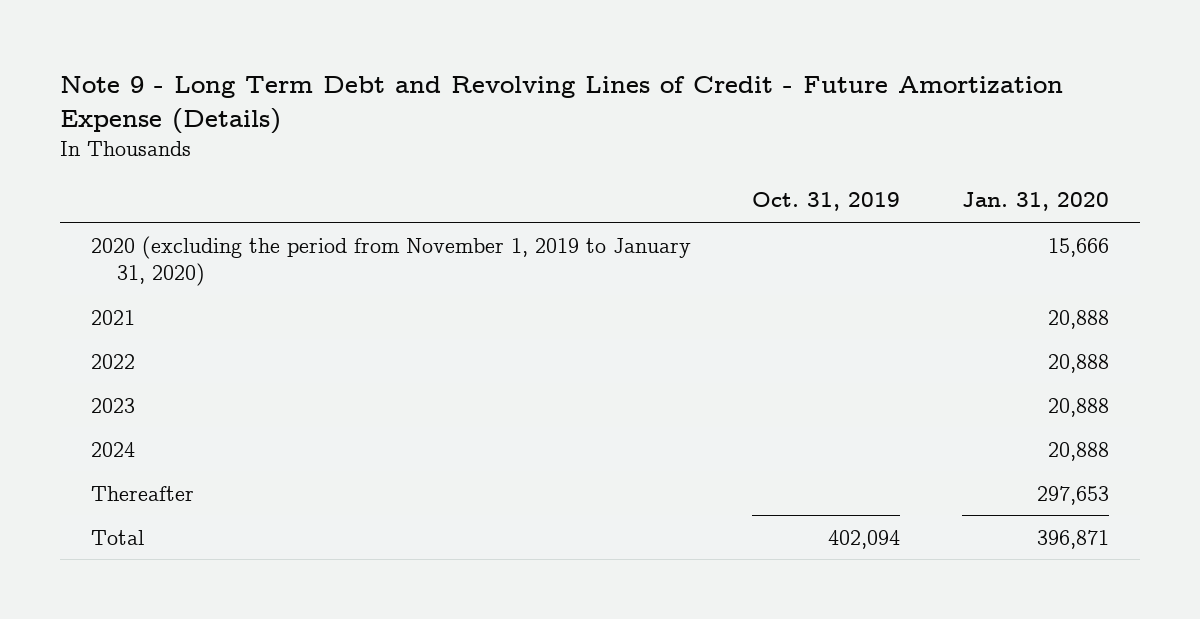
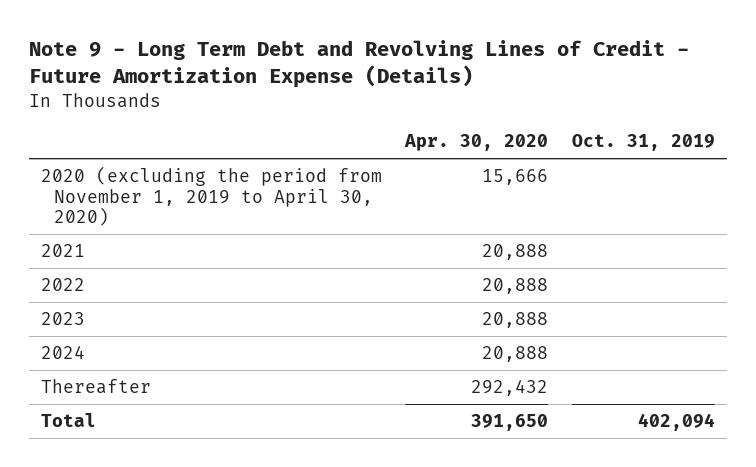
[962,192,1110,212] Jan. 31, 2020 -> none
none -> [404,134,549,152] Apr. 30, 2020
[90,235,691,286] 2020 (excluding the period from November 1, 2019 to January 31, 2020) -> [40,166,382,227] 2020 (excluding the period from November 1, 2019 to April 30, 2020)

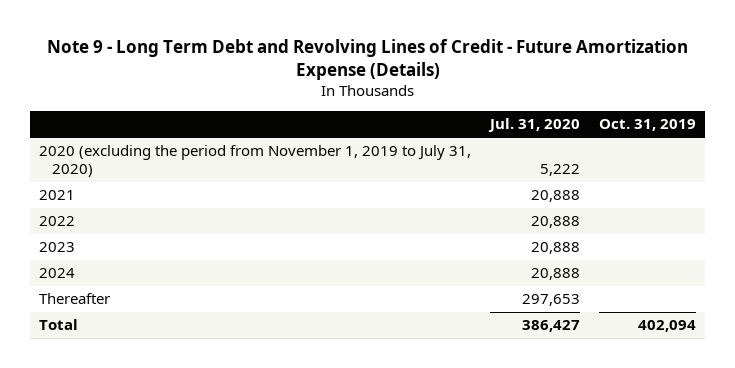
[404,134,549,152] Apr. 30, 2020 -> none
none -> [488,118,581,133] Jul. 31, 2020
[40,166,382,227] 2020 (excluding the period from November 1, 2019 to April 30, 2020) -> [39,145,472,177] 2020 (excluding the period from November 1, 2019 to July 31, 2020)

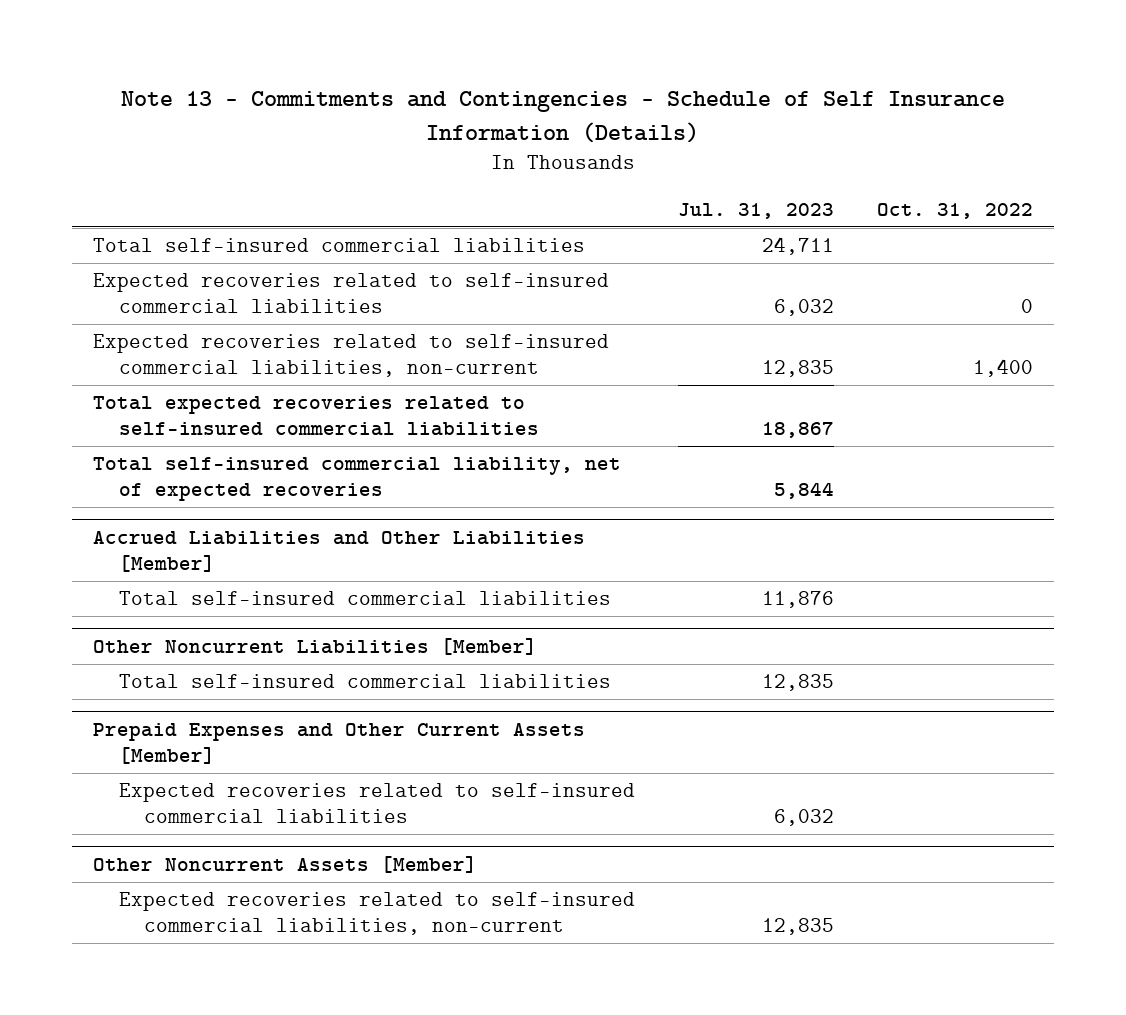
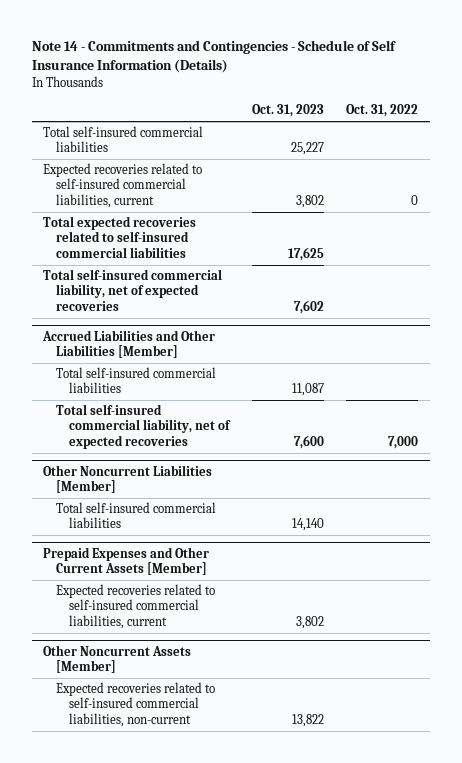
[120,90,1005,143] Note 13 - Commitments and Contingencies - Schedule of Self Insurance Information (Details) -> [31,40,396,74] Note 14 - Commitments and Contingencies - Schedule of Self Insurance Information (Details)
[677,202,834,219] Jul. 31, 2023 -> none
none -> [251,104,324,118] Oct. 31, 2023
[93,334,610,378] Expected recoveries related to self-insured commercial liabilities, non-current -> none
[93,273,610,314] Expected recoveries related to self-insured commercial liabilities -> [43,163,203,208] Expected recoveries related to self-insured commercial liabilities, current
none -> [56,404,232,449] Total self-insured commercial liability, net of expected recoveries
[118,783,635,824] Expected recoveries related to self-insured commercial liabilities -> [56,584,216,629] Expected recoveries related to self-insured commercial liabilities, current

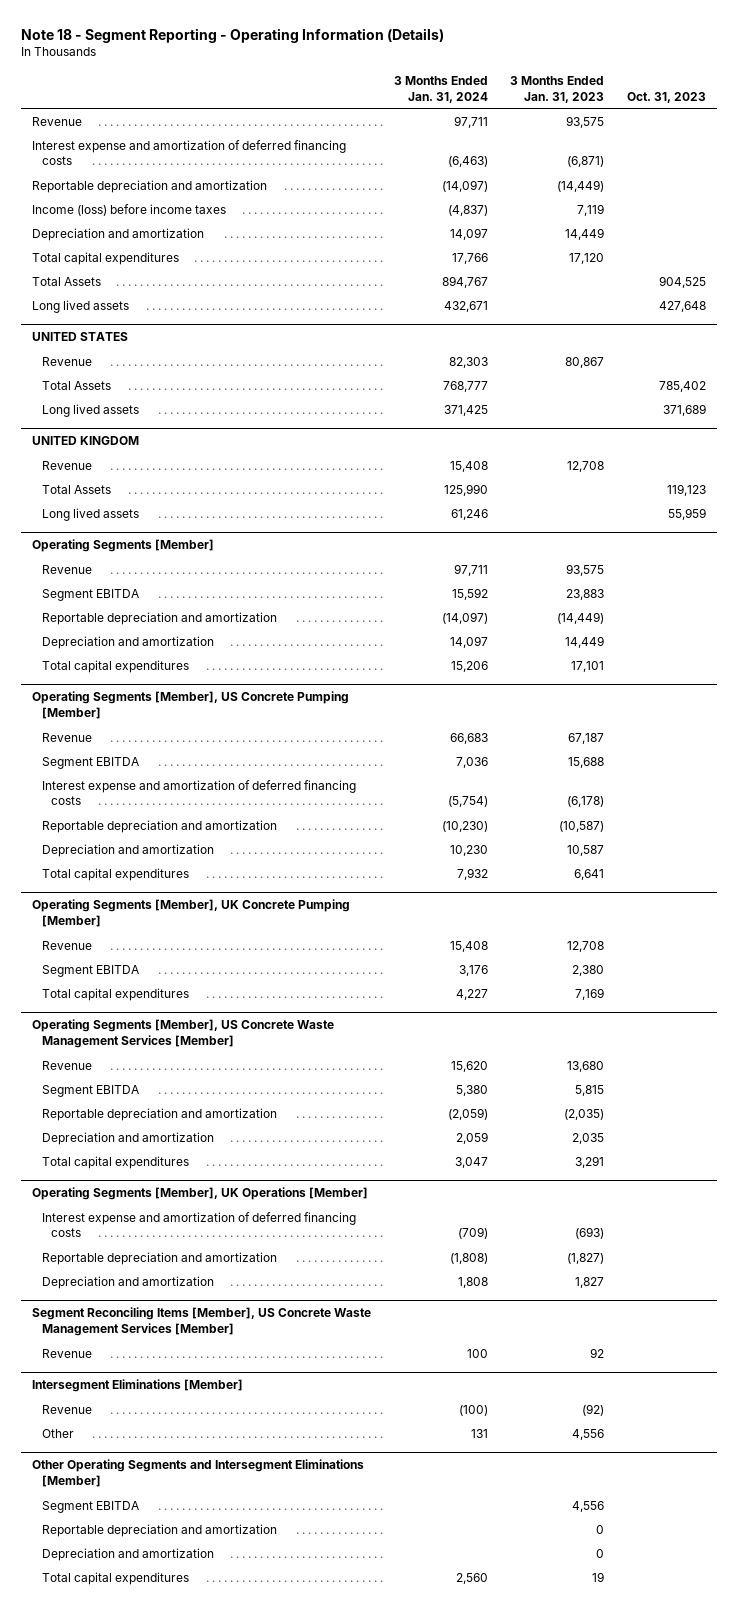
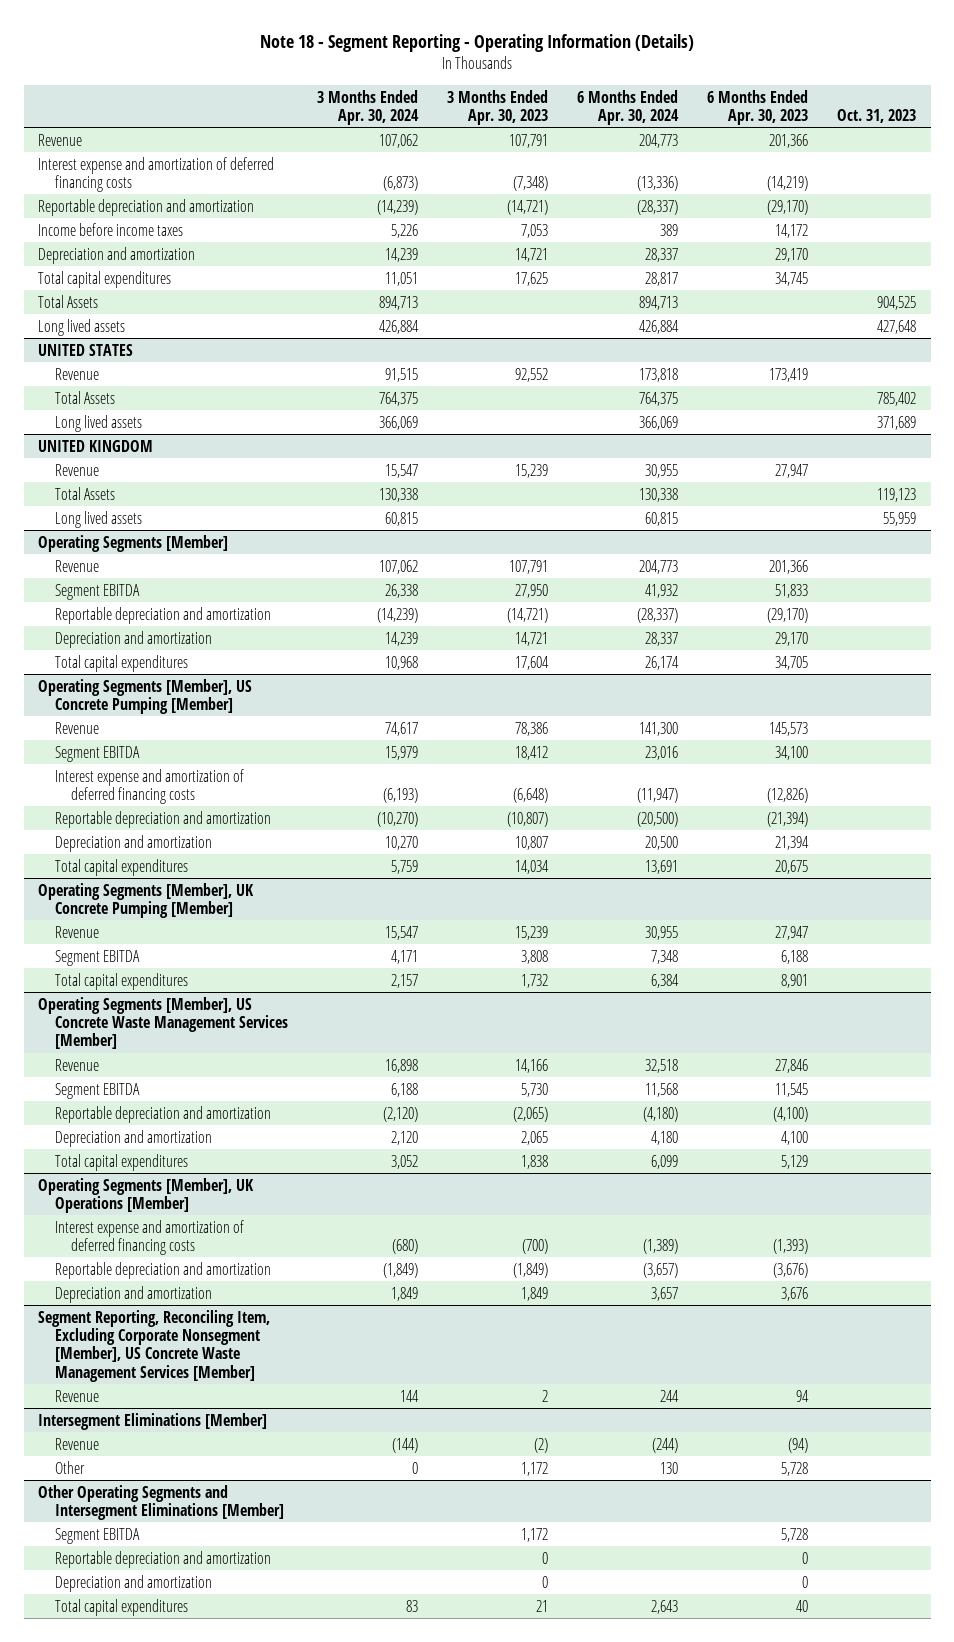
[393,76,488,103] 3 Months Ended Jan. 31, 2024 -> none
[510,76,605,103] 3 Months Ended Jan. 31, 2023 -> none
none -> [316,89,419,125] 3 Months Ended Apr. 30, 2024
none -> [446,89,548,125] 3 Months Ended Apr. 30, 2023
none -> [577,89,680,125] 6 Months Ended Apr. 30, 2024
none -> [707,89,809,125] 6 Months Ended Apr. 30, 2023
[32,203,227,216] Income (loss) before income taxes -> [38,222,184,236] Income before income taxes
[32,1307,372,1336] Segment Reconciling Items [Member], US Concrete Waste Management Services [Member] -> [38,1309,271,1382] Segment Reporting, Reconciling Item, Excluding Corporate Nonsegment [Member], US Concrete Waste Management Services [Member]

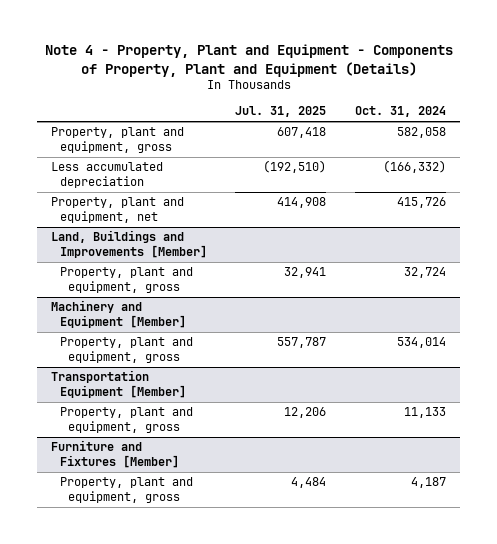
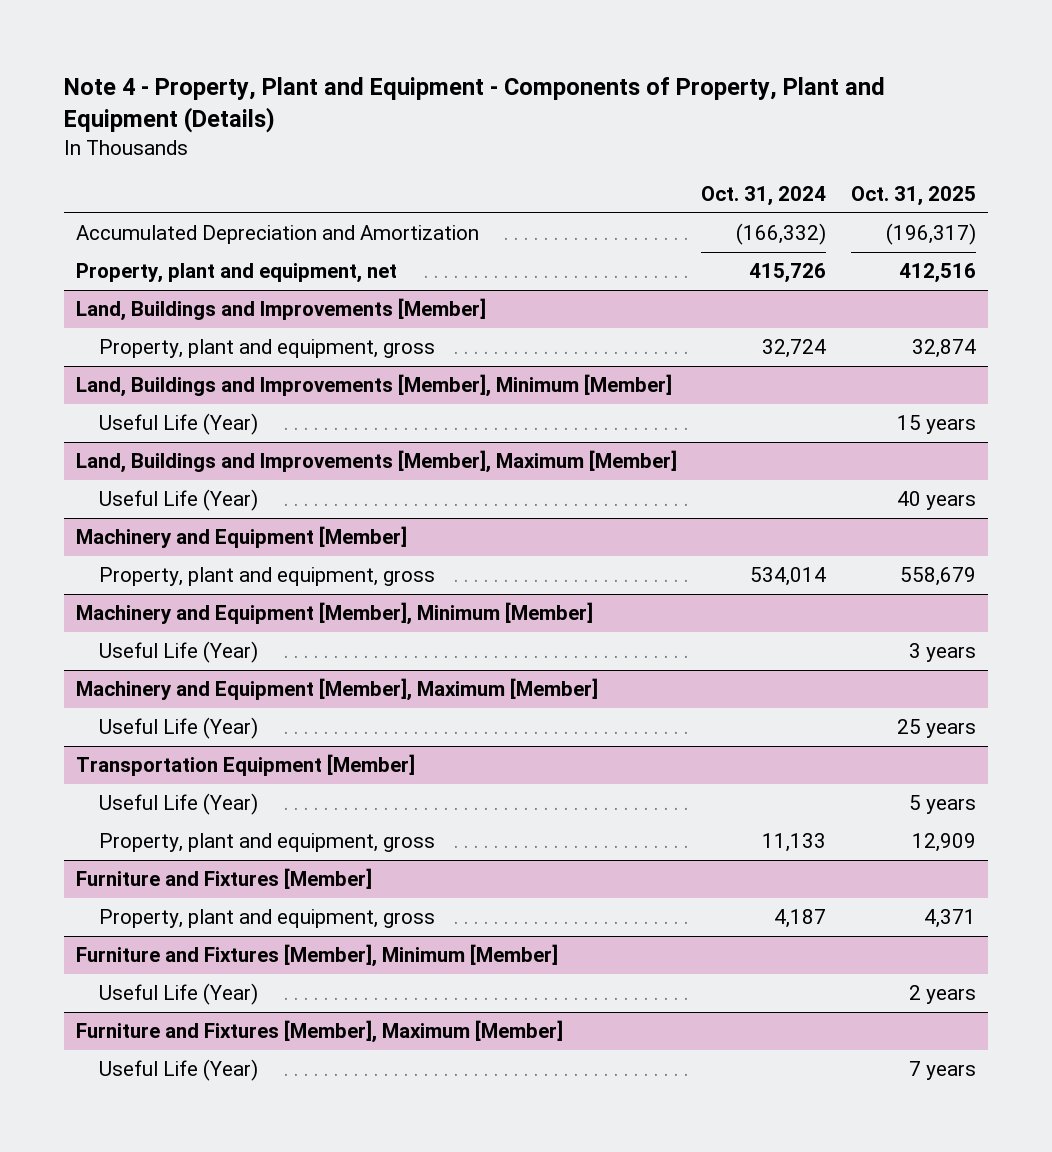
[235,106,327,118] Jul. 31, 2025 -> none
none -> [850,186,976,207] Oct. 31, 2025
[51,127,185,153] Property, plant and equipment, gross -> none
[51,162,164,188] Less accumulated depreciation -> [75,225,479,245] Accumulated Depreciation and Amortization
none -> [75,374,672,398] Land, Buildings and Improvements [Member], Minimum [Member]
none -> [98,413,258,436] Useful Life (Year)
none -> [75,450,677,474] Land, Buildings and Improvements [Member], Maximum [Member]
none -> [98,489,258,512] Useful Life (Year)
none -> [75,602,593,626] Machinery and Equipment [Member], Minimum [Member]
none -> [98,641,258,664] Useful Life (Year)
none -> [75,678,598,702] Machinery and Equipment [Member], Maximum [Member]
none -> [98,717,258,740] Useful Life (Year)
none -> [98,793,258,816] Useful Life (Year)
none -> [75,944,558,968] Furniture and Fixtures [Member], Minimum [Member]
none -> [98,983,258,1006] Useful Life (Year)
none -> [75,1020,563,1044] Furniture and Fixtures [Member], Maximum [Member]
none -> [98,1059,258,1082] Useful Life (Year)

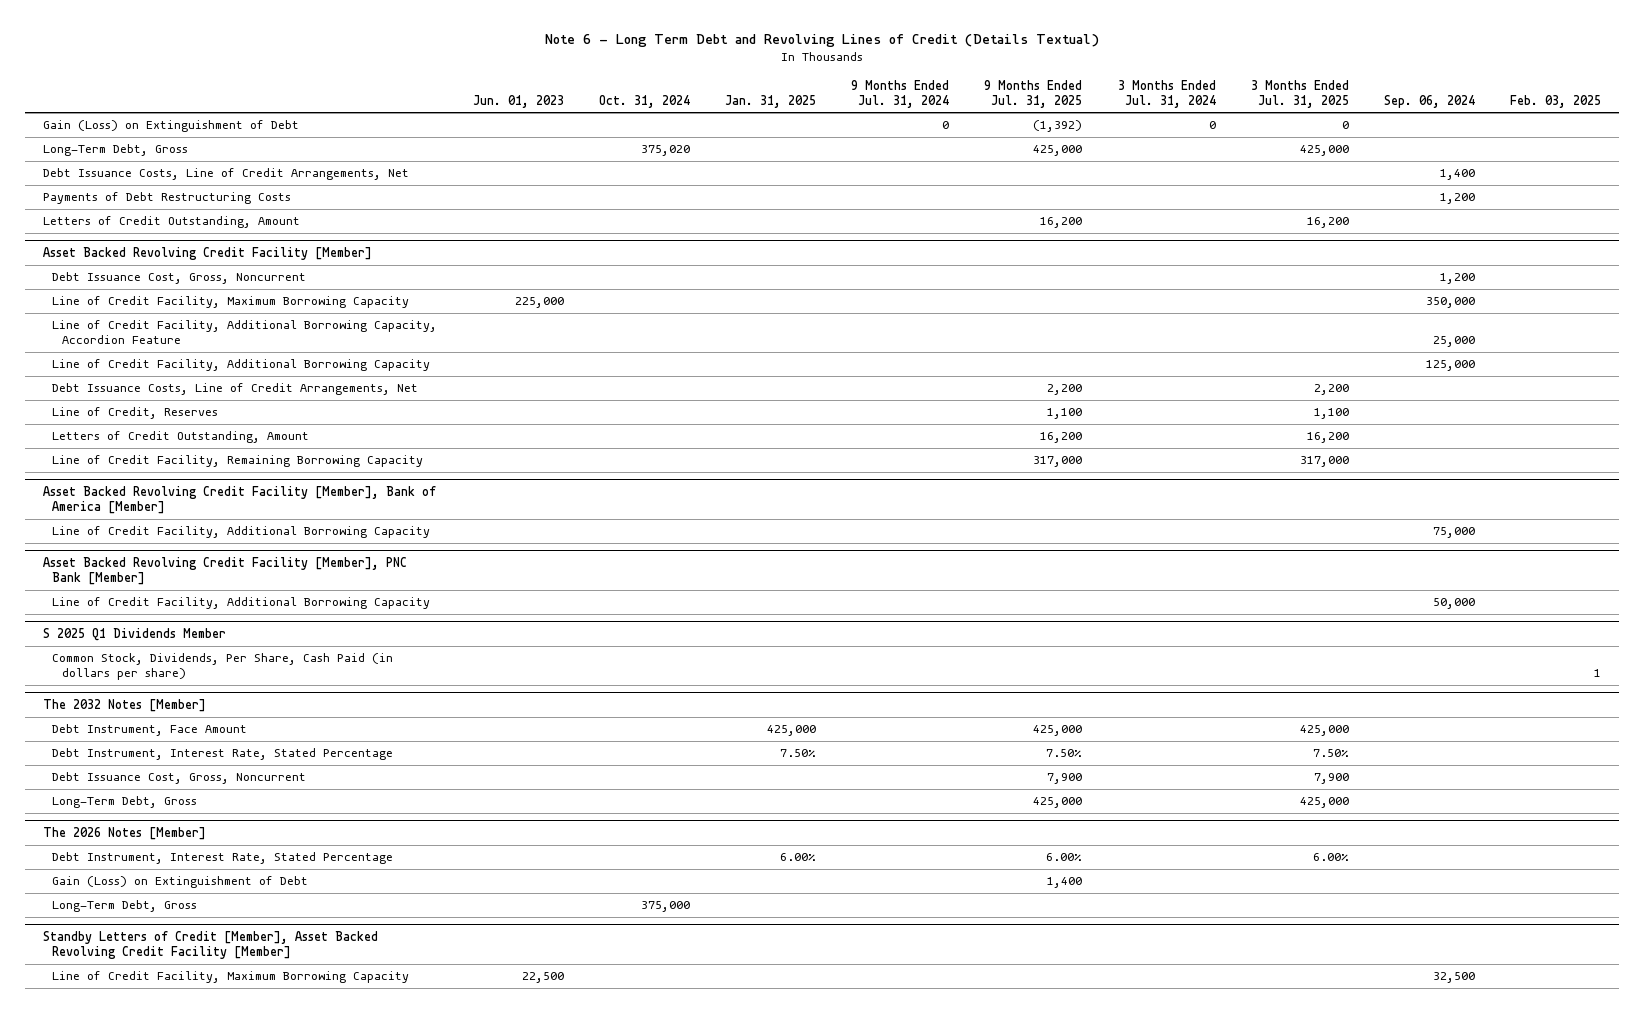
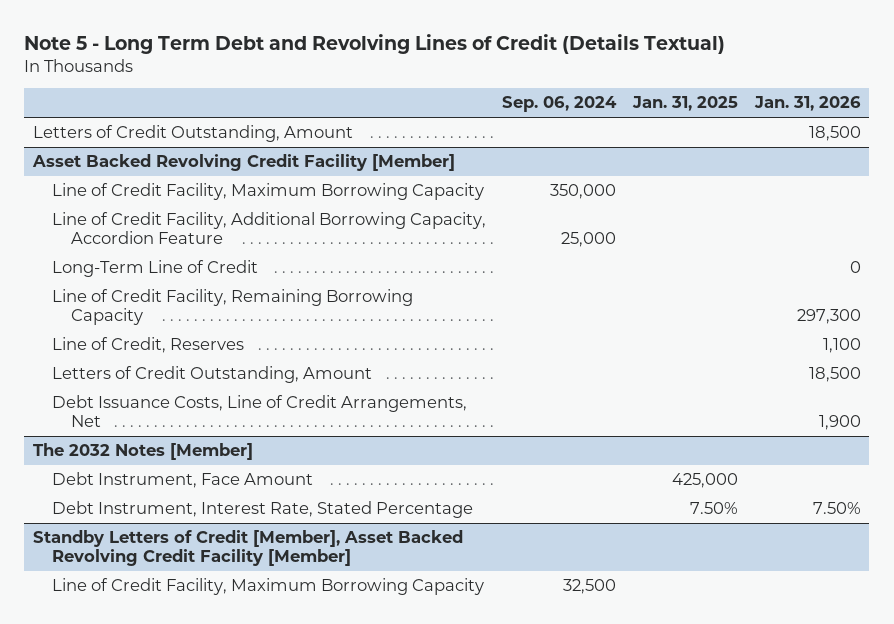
[544,34,1099,48] Note 6 - Long Term Debt and Revolving Lines of Credit (Details Textual) -> [24,33,726,54] Note 5 - Long Term Debt and Revolving Lines of Credit (Details Textual)
[472,94,564,108] Jun. 01, 2023 -> none
[598,94,690,108] Oct. 31, 2024 -> none
[851,79,950,108] 9 Months Ended Jul. 31, 2024 -> none
[984,79,1083,108] 9 Months Ended Jul. 31, 2025 -> none
[1117,79,1216,108] 3 Months Ended Jul. 31, 2024 -> none
[1250,79,1349,108] 3 Months Ended Jul. 31, 2025 -> none
[1510,94,1602,108] Feb. 03, 2025 -> none
none -> [754,96,862,112] Jan. 31, 2026
[42,120,299,133] Gain (Loss) on Extinguishment of Debt -> none
[42,144,188,157] Long-Term Debt, Gross -> none
[42,168,409,181] Debt Issuance Costs, Line of Credit Arrangements, Net -> none
[42,192,291,205] Payments of Debt Restructuring Costs -> none
[52,272,307,285] Debt Issuance Cost, Gross, Noncurrent -> none
[52,359,431,372] Line of Credit Facility, Additional Borrowing Capacity -> none
none -> [51,260,258,278] Long-Term Line of Credit
[52,455,424,468] Line of Credit Facility, Remaining Borrowing Capacity -> [51,289,413,326] Line of Credit Facility, Remaining Borrowing Capacity
[42,485,436,514] Asset Backed Revolving Credit Facility [Member], Bank of America [Member] -> none
[52,526,431,539] Line of Credit Facility, Additional Borrowing Capacity -> none
[42,556,407,585] Asset Backed Revolving Credit Facility [Member], PNC Bank [Member] -> none
[52,597,431,610] Line of Credit Facility, Additional Borrowing Capacity -> none
[42,627,226,641] S 2025 Q1 Dividends Member -> none
[52,653,394,681] Common Stock, Dividends, Per Share, Cash Paid (in dollars per share) -> none
[52,383,419,396] Debt Issuance Costs, Line of Credit Arrangements, Net -> [51,395,467,428] Debt Issuance Costs, Line of Credit Arrangements, Net
[52,772,307,785] Debt Issuance Cost, Gross, Noncurrent -> none
[52,796,198,809] Long-Term Debt, Gross -> none
[42,826,206,840] The 2026 Notes [Member] -> none
[52,852,394,865] Debt Instrument, Interest Rate, Stated Percentage -> none
[52,876,309,889] Gain (Loss) on Extinguishment of Debt -> none
[52,900,198,913] Long-Term Debt, Gross -> none

